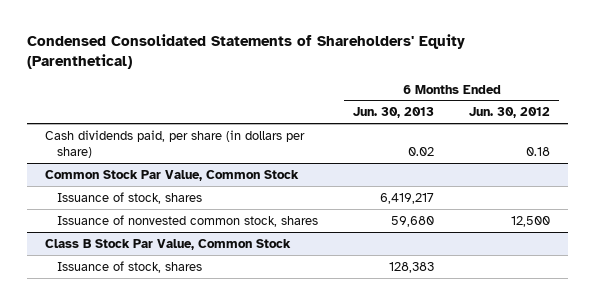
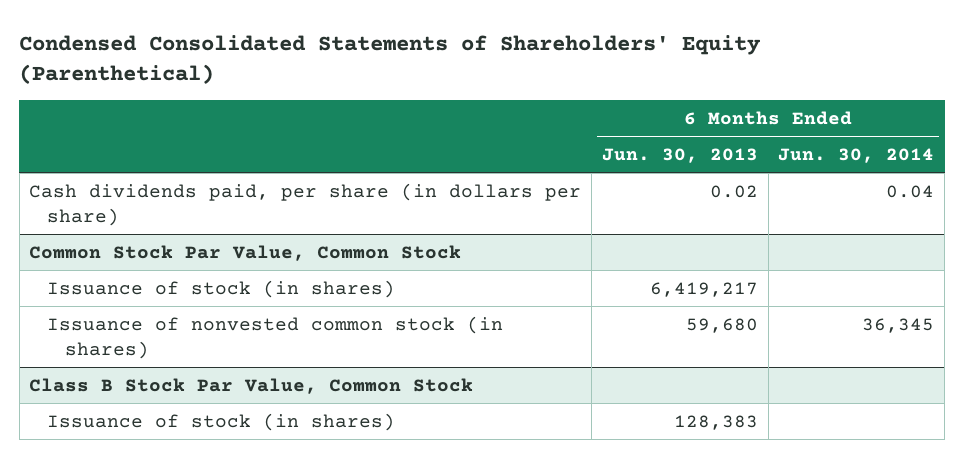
[469,107,551,119] Jun. 30, 2012 -> none
none -> [778,147,935,163] Jun. 30, 2014
[57,191,203,204] Issuance of stock, shares -> [46,279,395,298] Issuance of stock (in shares)
[57,214,319,227] Issuance of nonvested common stock, shares -> [46,315,503,360] Issuance of nonvested common stock (in shares)
[57,260,203,273] Issuance of stock, shares -> [46,412,395,431] Issuance of stock (in shares)

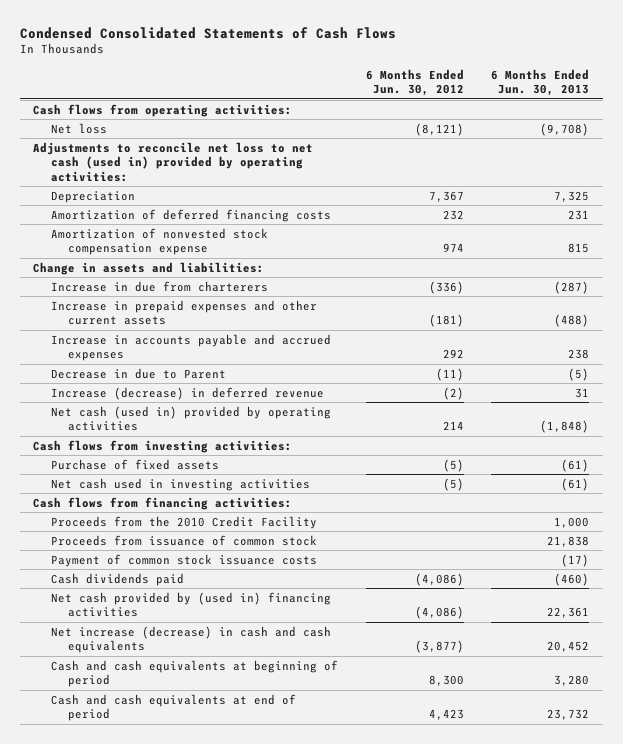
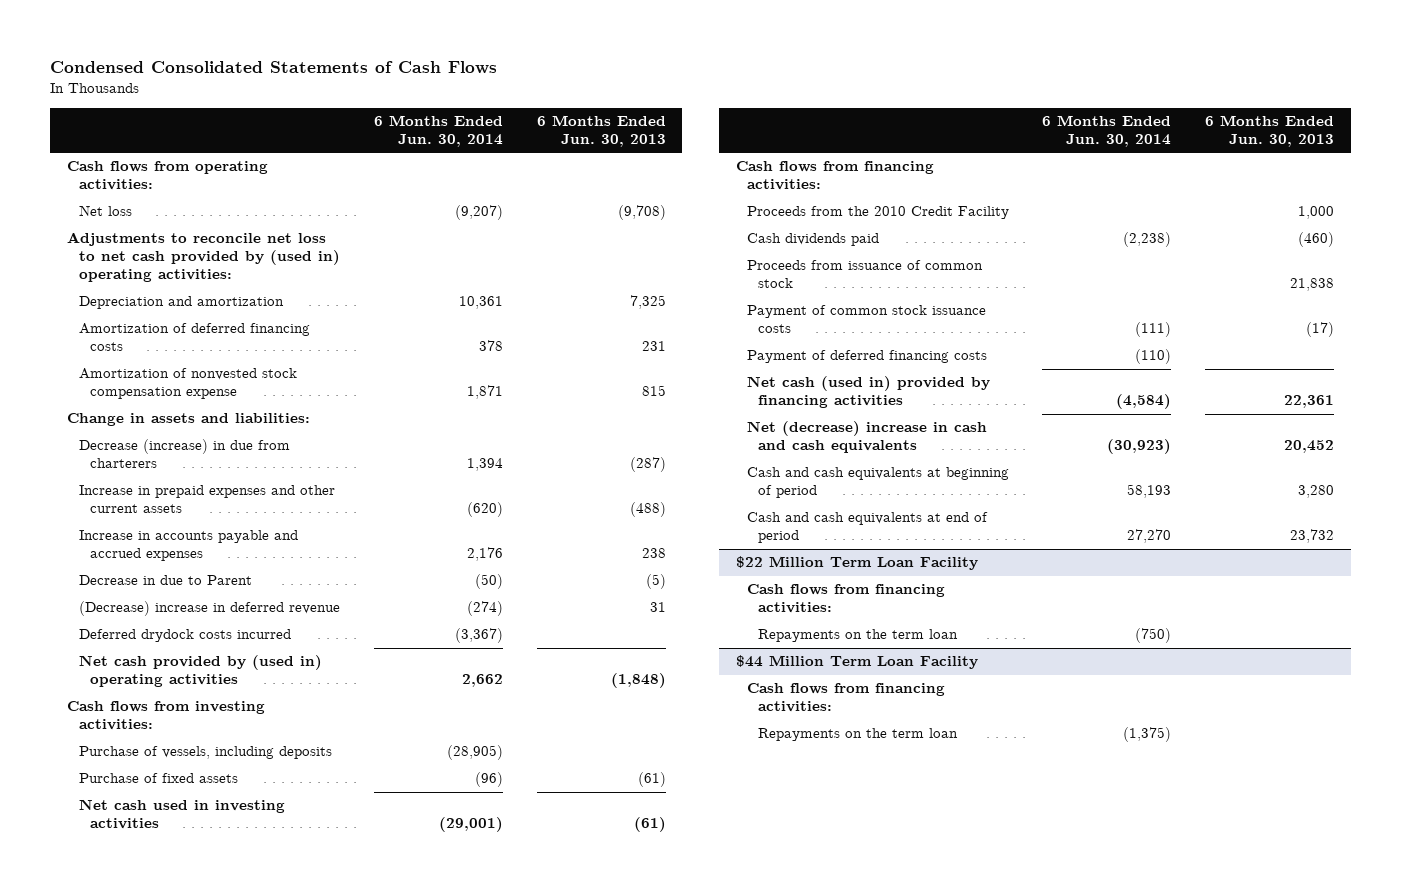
[365,68,464,97] 6 Months Ended Jun. 30, 2012 -> none
none -> [374,115,504,147] 6 Months Ended Jun. 30, 2014
[33,141,314,182] Adjustments to reconcile net loss to net cash (used in) provided by operating activities: -> [67,232,340,283] Adjustments to reconcile net loss to net cash provided by (used in) operating activities:
[50,190,135,203] Depreciation -> [78,296,284,310] Depreciation and amortization
[50,280,268,292] Increase in due from charterers -> [78,439,290,469] Decrease (increase) in due from charterers
[50,386,324,400] Increase (decrease) in deferred revenue -> [78,601,340,617] (Decrease) increase in deferred revenue
none -> [78,629,291,643] Deferred drydock costs incurred
[50,405,331,432] Net cash (used in) provided by operating activities -> [78,655,322,688] Net cash provided by (used in) operating activities
none -> [78,746,332,760] Purchase of vessels, including deposits
[50,572,184,586] Cash dividends paid -> [747,233,880,247] Cash dividends paid
none -> [747,350,988,364] Payment of deferred financing costs
[50,591,331,618] Net cash provided by (used in) financing activities -> [747,376,991,409] Net cash (used in) provided by financing activities
[50,625,331,654] Net increase (decrease) in cash and cash equivalents -> [747,421,988,454] Net (decrease) increase in cash and cash equivalents
none -> [735,556,978,571] $22 Million Term Loan Facility
none -> [747,584,946,614] Cash flows from financing activities:
none -> [758,629,959,643] Repayments on the term loan
none -> [735,655,978,670] $44 Million Term Loan Facility
none -> [747,683,946,713] Cash flows from financing activities:
none -> [758,728,959,742] Repayments on the term loan

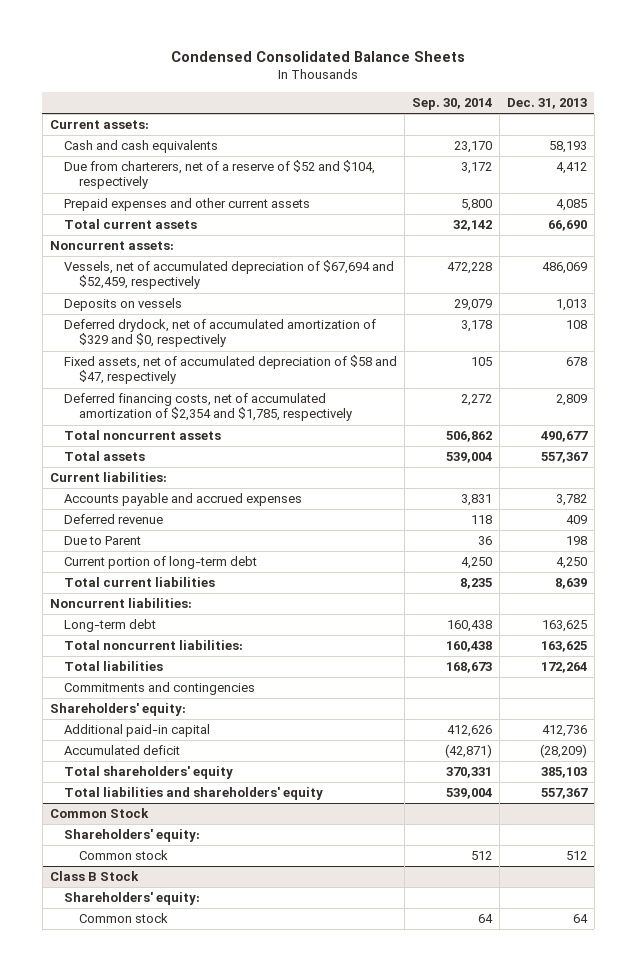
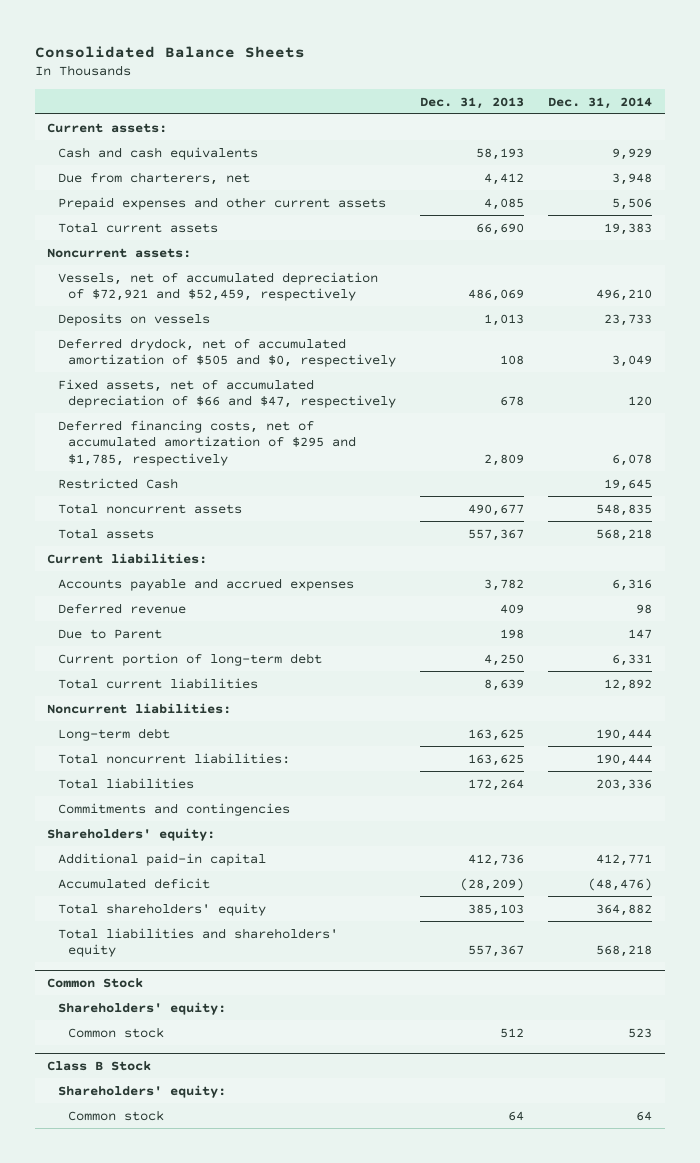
[171,50,466,62] Condensed Consolidated Balance Sheets -> [35,45,306,58] Consolidated Balance Sheets
[412,98,493,111] Sep. 30, 2014 -> none
none -> [548,96,653,109] Dec. 31, 2014
[64,160,376,190] Due from charterers, net of a reserve of $52 and $104, respectively -> [57,171,250,185] Due from charterers, net
[64,260,395,290] Vessels, net of accumulated depreciation of $67,694 and $52,459, respectively -> [57,271,378,302] Vessels, net of accumulated depreciation of $72,921 and $52,459, respectively
[64,319,377,348] Deferred drydock, net of accumulated amortization of $329 and $0, respectively -> [57,337,396,368] Deferred drydock, net of accumulated amortization of $505 and $0, respectively
[64,355,398,385] Fixed assets, net of accumulated depreciation of $58 and $47, respectively -> [57,378,396,409] Fixed assets, net of accumulated depreciation of $66 and $47, respectively
[64,393,352,422] Deferred financing costs, net of accumulated amortization of $2,354 and $1,785, respectively -> [57,419,356,466] Deferred financing costs, net of accumulated amortization of $295 and $1,785, respectively
none -> [57,477,178,489] Restricted Cash

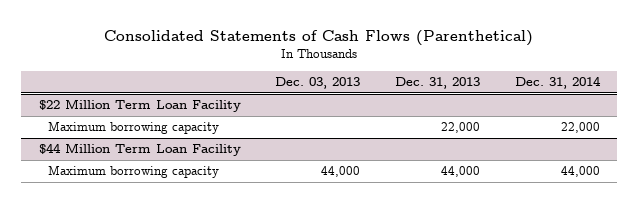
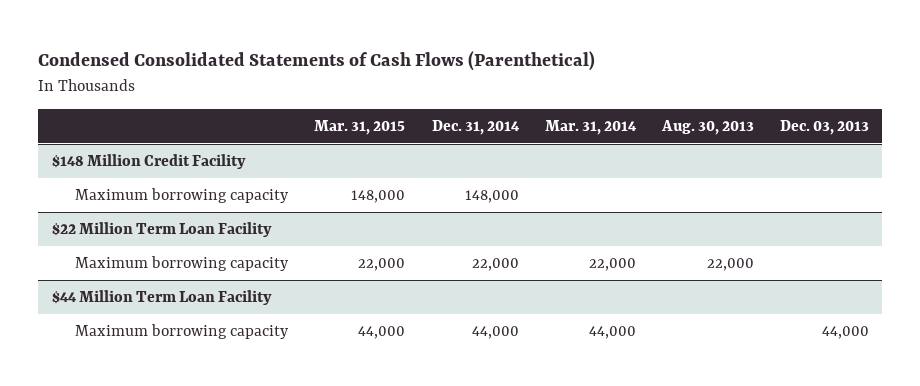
[104,30,534,47] Consolidated Statements of Cash Flows (Parenthetical) -> [38,51,596,72] Condensed Consolidated Statements of Cash Flows (Parenthetical)
[395,77,481,90] Dec. 31, 2013 -> none
none -> [314,120,406,136] Mar. 31, 2015
none -> [544,120,637,136] Mar. 31, 2014
none -> [660,120,754,136] Aug. 30, 2013
none -> [51,154,246,170] $148 Million Credit Facility
none -> [75,188,290,204] Maximum borrowing capacity

